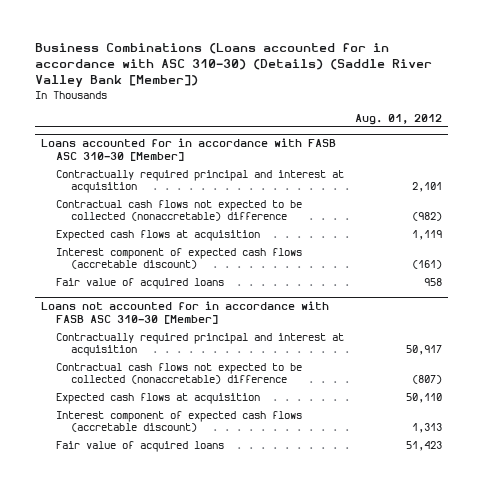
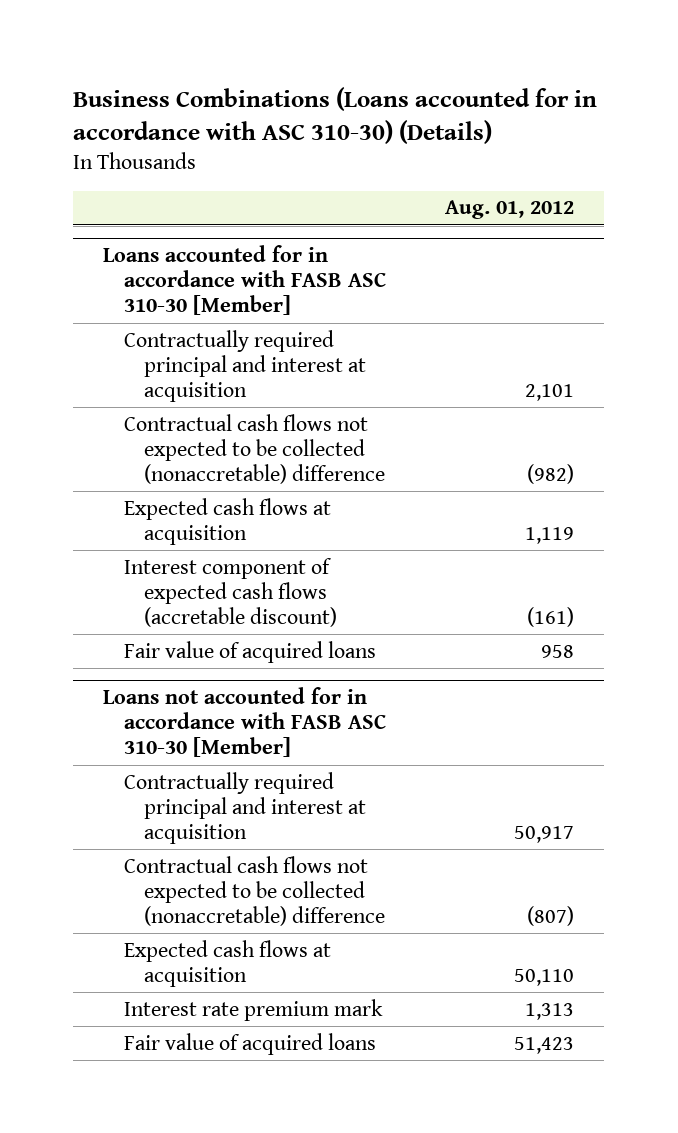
[35,42,433,88] Business Combinations (Loans accounted for in accordance with ASC 310-30) (Details) (Saddle River Valley Bank [Member]) -> [73,86,598,145] Business Combinations (Loans accounted for in accordance with ASC 310-30) (Details)
[56,410,303,433] Interest component of expected cash flows (accretable discount) -> [123,998,383,1021] Interest rate premium mark

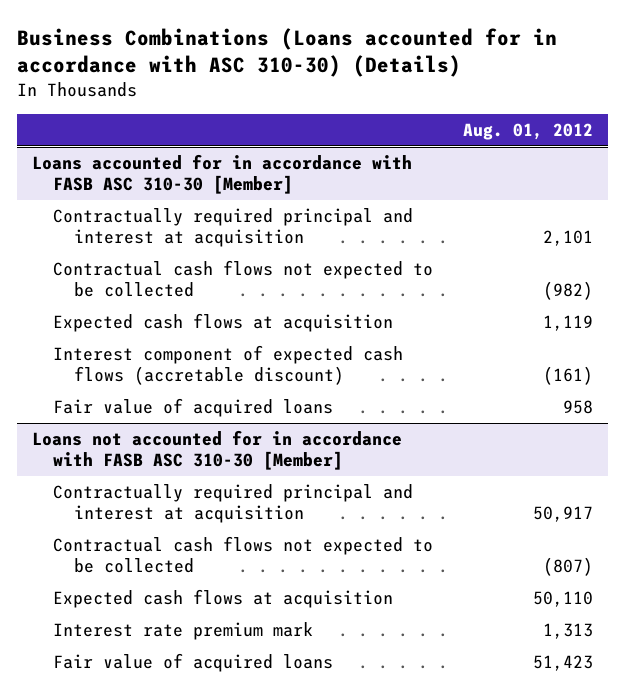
[123,413,385,484] Contractual cash flows not expected to be collected (nonaccretable) difference -> [53,260,434,298] Contractual cash flows not expected to be collected
[123,855,385,926] Contractual cash flows not expected to be collected (nonaccretable) difference -> [53,536,434,574] Contractual cash flows not expected to be collected

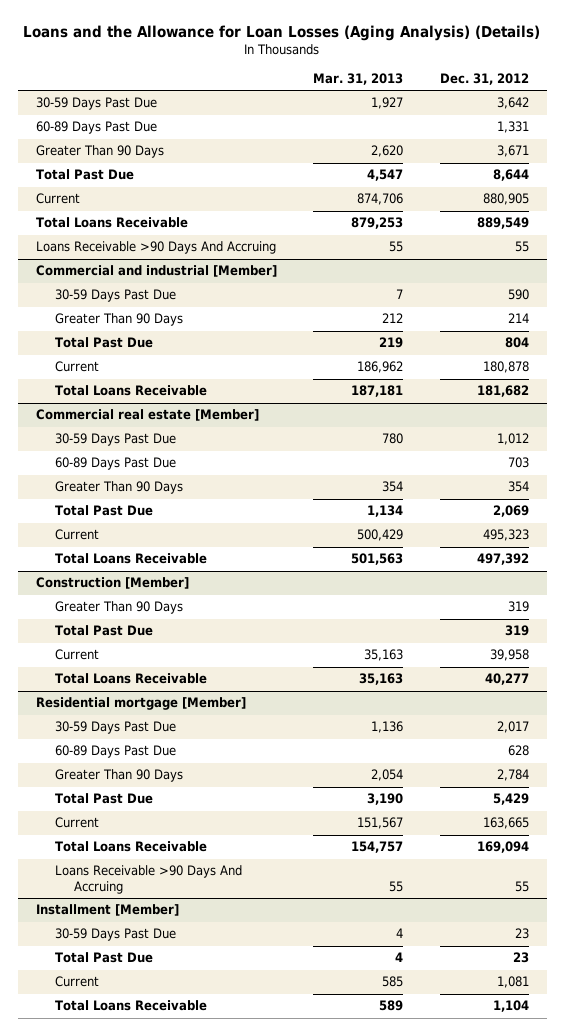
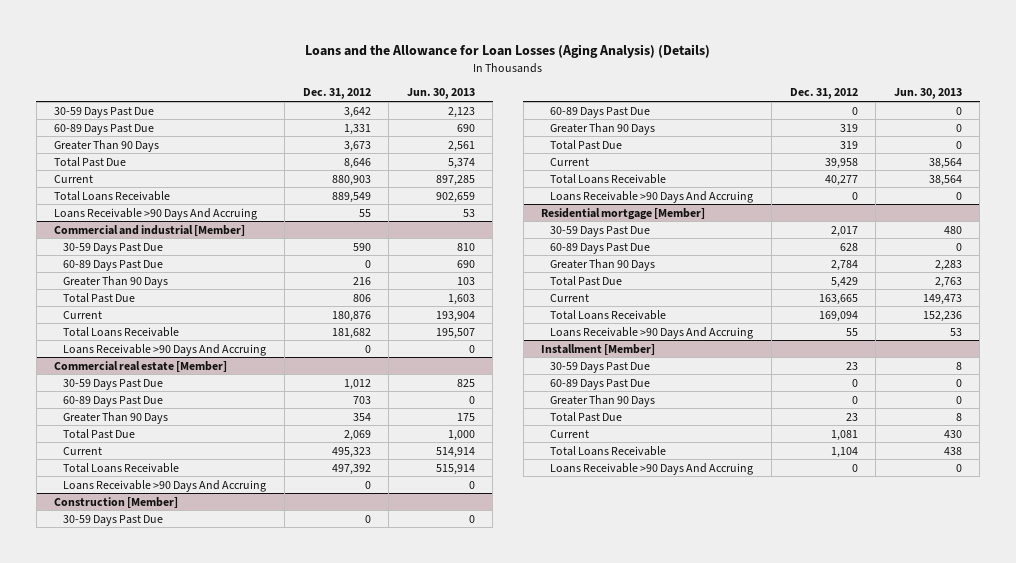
[313,73,404,86] Mar. 31, 2013 -> none
none -> [406,88,475,100] Jun. 30, 2013
[496,145,529,158] 3,671 -> [343,140,371,152] 3,673
[492,169,529,182] 8,644 -> [343,157,371,169] 8,646
[482,193,529,206] 880,905 -> [331,174,371,186] 880,903
none -> [63,259,164,271] 60-89 Days Past Due
[507,313,529,324] 214 -> [352,276,371,285] 216
[504,337,529,349] 804 -> [352,293,371,302] 806
[482,361,529,374] 180,878 -> [331,310,371,322] 180,876
none -> [63,343,267,356] Loans Receivable >90 Days And Accruing
none -> [63,479,267,492] Loans Receivable >90 Days And Accruing
none -> [63,514,164,526] 30-59 Days Past Due
none -> [550,106,651,118] 60-89 Days Past Due
none -> [550,190,754,203] Loans Receivable >90 Days And Accruing
none -> [550,378,651,390] 60-89 Days Past Due
none -> [550,394,656,407] Greater Than 90 Days
none -> [550,462,754,475] Loans Receivable >90 Days And Accruing

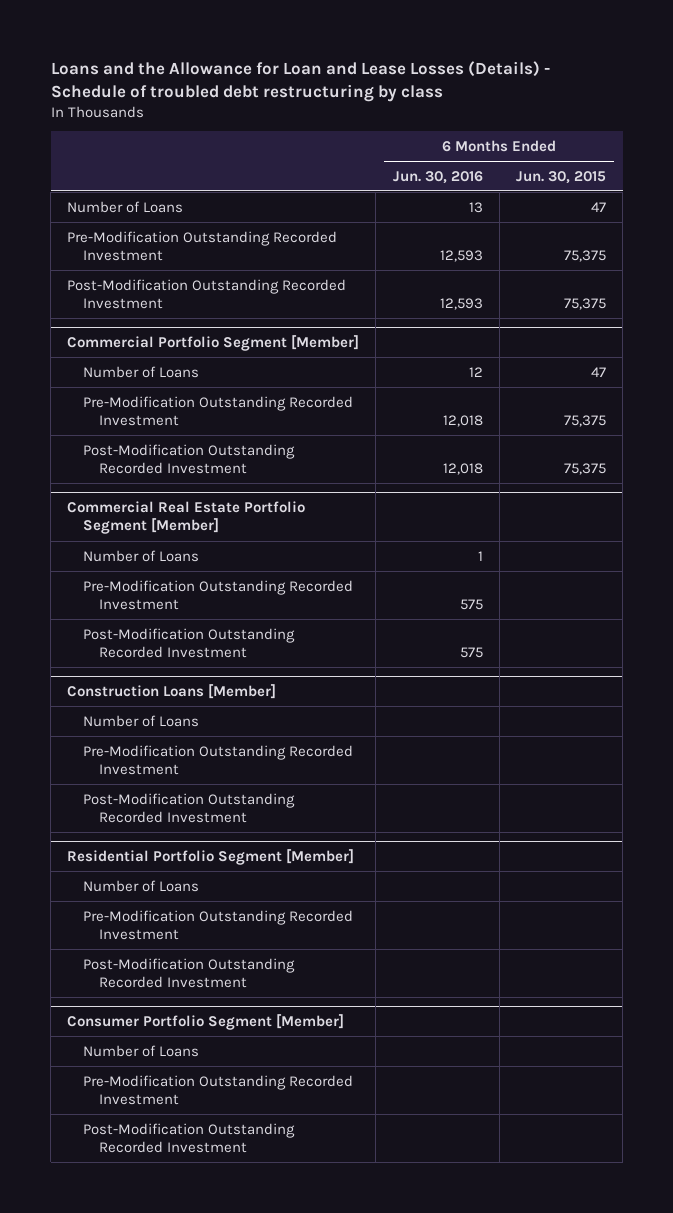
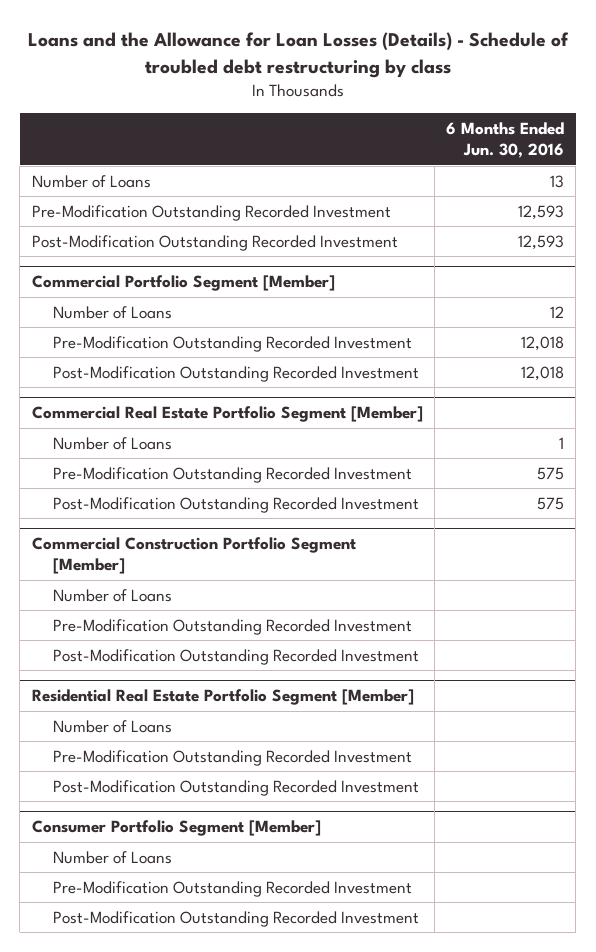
[50,60,550,102] Loans and the Allowance for Loan and Lease Losses (Details) - Schedule of troubled debt restructuring by class -> [27,32,569,79] Loans and the Allowance for Loan Losses (Details) - Schedule of troubled debt restructuring by class
[515,170,606,184] Jun. 30, 2015 -> none
[67,683,277,699] Construction Loans [Member] -> [31,537,356,575] Commercial Construction Portfolio Segment [Member]
[67,848,355,865] Residential Portfolio Segment [Member] -> [31,689,414,706] Residential Real Estate Portfolio Segment [Member]

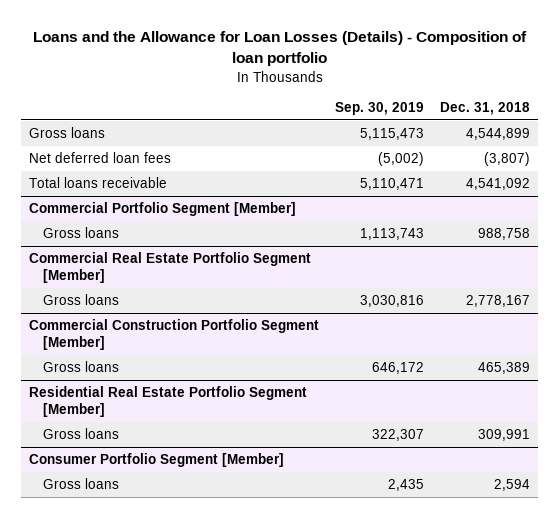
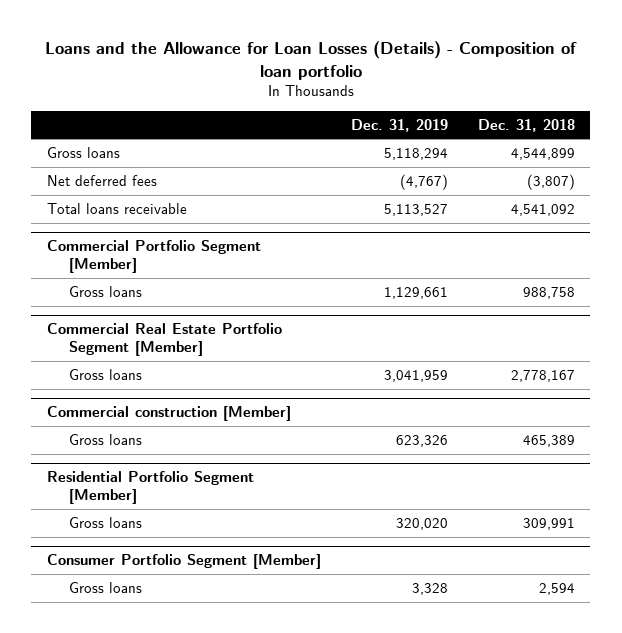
[335,102,425,116] Sep. 30, 2019 -> none
none -> [350,118,448,132] Dec. 31, 2019
[29,152,172,164] Net deferred loan fees -> [46,174,157,186] Net deferred fees
[29,319,320,351] Commercial Construction Portfolio Segment [Member] -> [46,405,291,421] Commercial construction [Member]
[29,386,308,418] Residential Real Estate Portfolio Segment [Member] -> [46,470,254,504] Residential Portfolio Segment [Member]

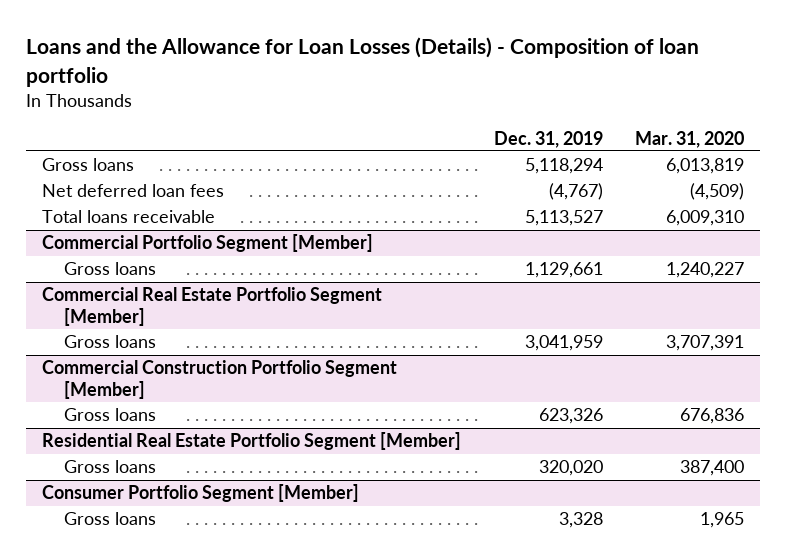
[478,118,576,132] Dec. 31, 2018 -> none
none -> [635,130,745,148] Mar. 31, 2020
[46,174,157,186] Net deferred fees -> [42,184,225,198] Net deferred loan fees
[46,405,291,421] Commercial construction [Member] -> [42,360,398,399] Commercial Construction Portfolio Segment [Member]
[46,470,254,504] Residential Portfolio Segment [Member] -> [42,432,462,451] Residential Real Estate Portfolio Segment [Member]

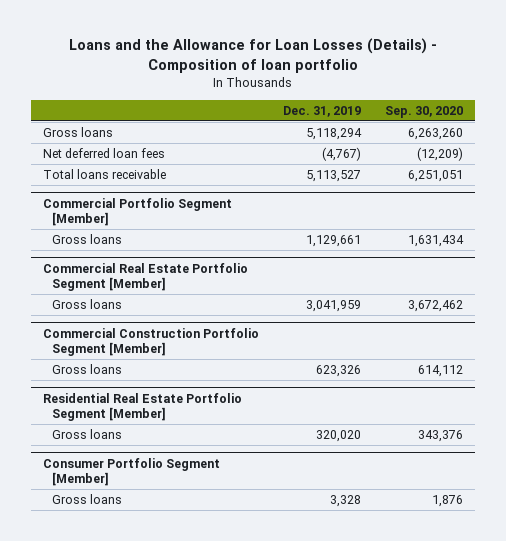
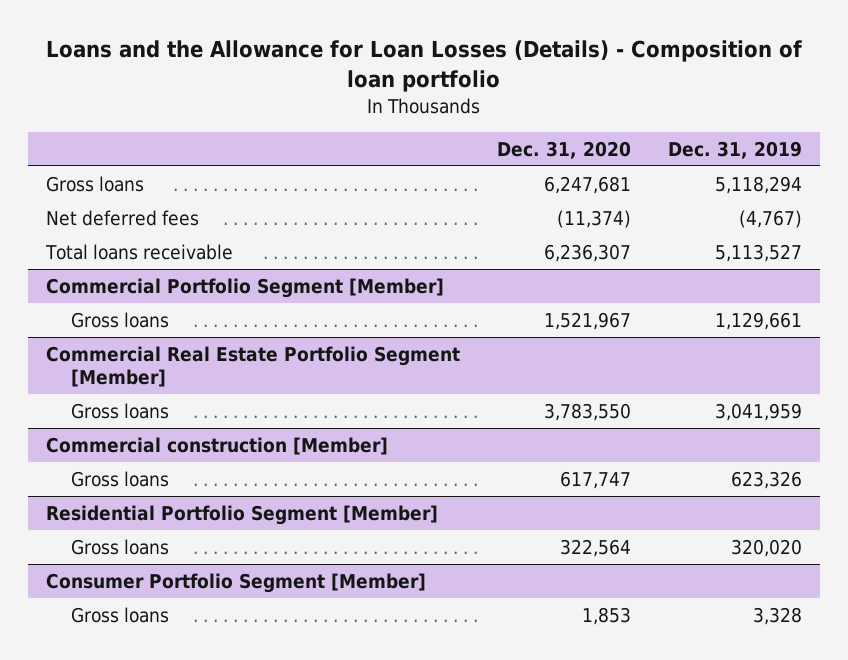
[384,105,463,118] Sep. 30, 2020 -> none
none -> [496,140,631,159] Dec. 31, 2020
[42,147,165,158] Net deferred loan fees -> [45,209,199,226] Net deferred fees
[42,327,259,356] Commercial Construction Portfolio Segment [Member] -> [45,436,388,455] Commercial construction [Member]
[42,392,242,421] Residential Real Estate Portfolio Segment [Member] -> [45,504,438,525] Residential Portfolio Segment [Member]

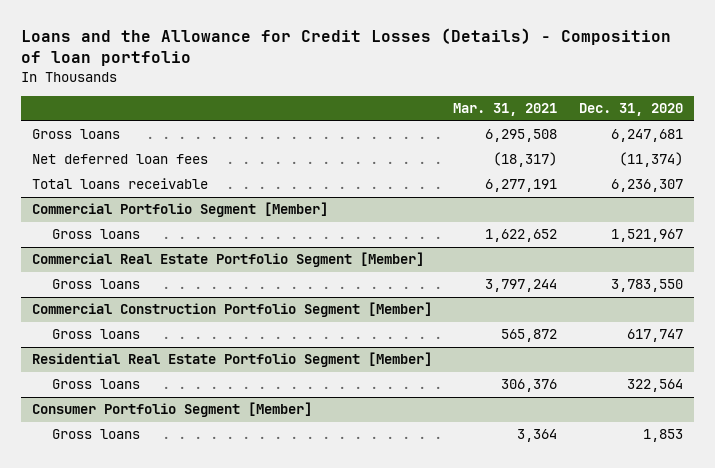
[45,40,802,92] Loans and the Allowance for Loan Losses (Details) - Composition of loan portfolio -> [20,28,671,67] Loans and the Allowance for Credit Losses (Details) - Composition of loan portfolio
[667,140,802,159] Dec. 31, 2019 -> none
none -> [453,103,558,117] Mar. 31, 2021
[45,209,199,226] Net deferred fees -> [31,154,208,165] Net deferred loan fees
[45,436,388,455] Commercial construction [Member] -> [31,302,432,318] Commercial Construction Portfolio Segment [Member]
[45,504,438,525] Residential Portfolio Segment [Member] -> [31,352,432,368] Residential Real Estate Portfolio Segment [Member]

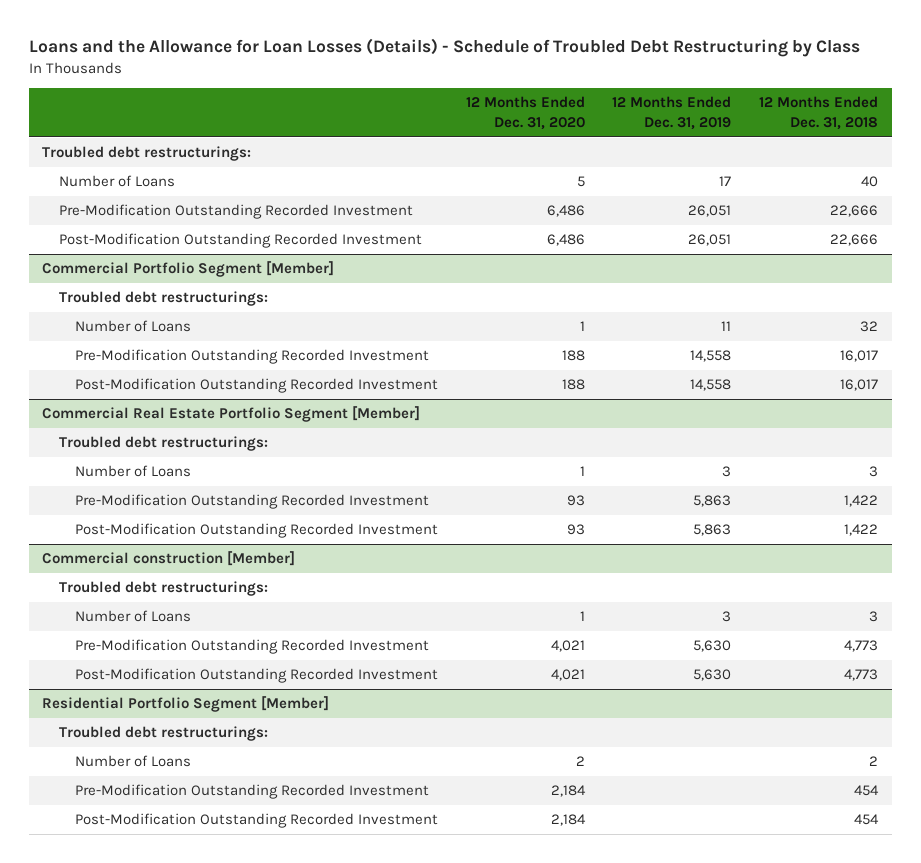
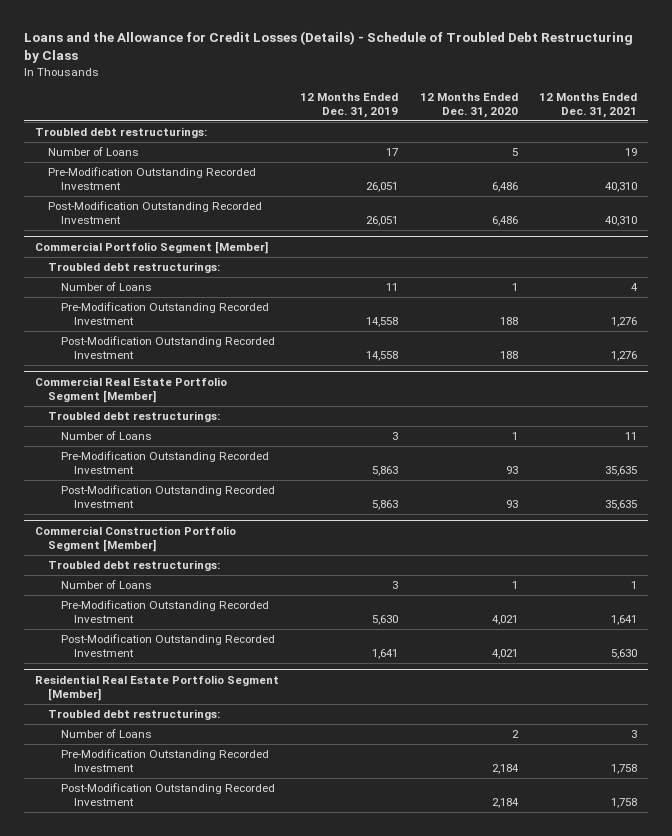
[28,38,860,58] Loans and the Allowance for Loan Losses (Details) - Schedule of Troubled Debt Restructuring by Class -> [24,31,634,63] Loans and the Allowance for Credit Losses (Details) - Schedule of Troubled Debt Restructuring by Class
[759,96,879,130] 12 Months Ended Dec. 31, 2018 -> none
none -> [539,93,638,119] 12 Months Ended Dec. 31, 2021
[42,551,296,567] Commercial construction [Member] -> [34,525,236,552] Commercial Construction Portfolio Segment [Member]
[693,669,732,682] 5,630 -> [372,648,399,659] 1,641
[42,696,330,713] Residential Portfolio Segment [Member] -> [34,674,279,701] Residential Real Estate Portfolio Segment [Member]

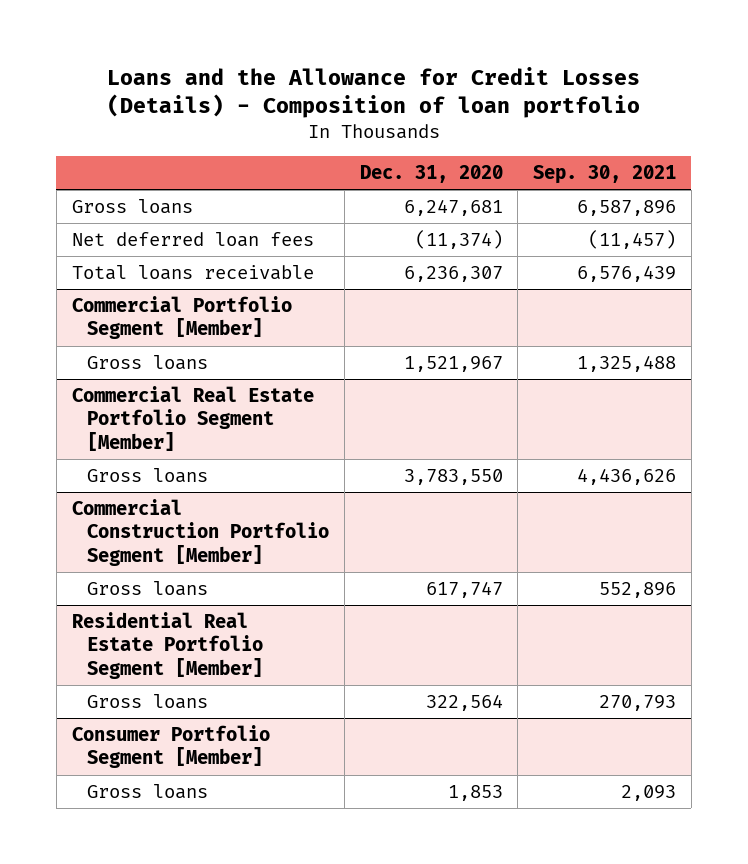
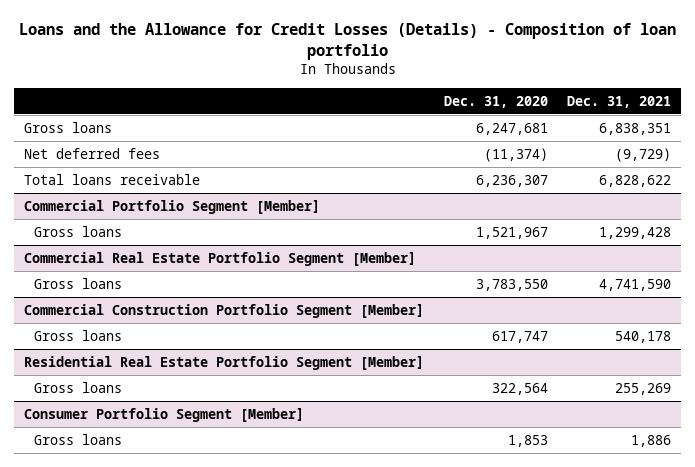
[533,164,677,184] Sep. 30, 2021 -> none
none -> [567,95,672,108] Dec. 31, 2021
[71,231,314,247] Net deferred loan fees -> [23,147,160,159] Net deferred fees

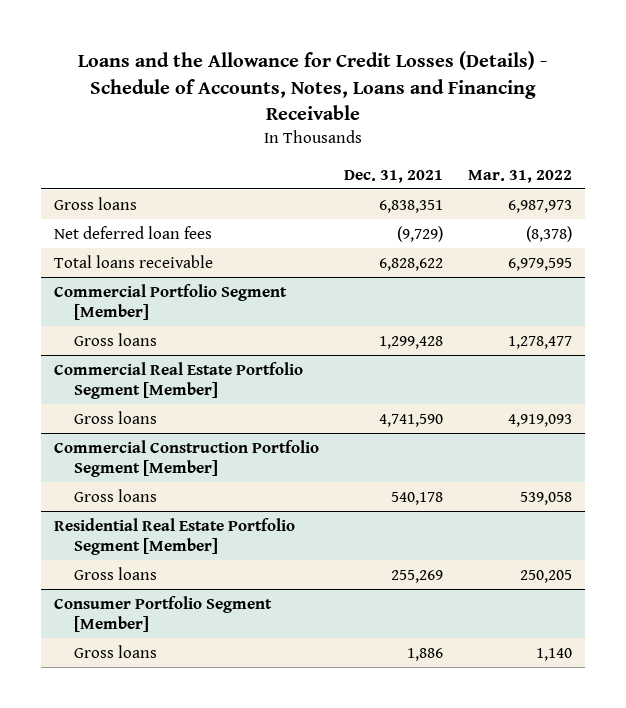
[18,23,676,61] Loans and the Allowance for Credit Losses (Details) - Composition of loan portfolio -> [78,51,548,121] Loans and the Allowance for Credit Losses (Details) - Schedule of Accounts, Notes, Loans and Financing Receivable
[443,95,548,108] Dec. 31, 2020 -> none
none -> [468,169,573,183] Mar. 31, 2022
[23,147,160,159] Net deferred fees -> [53,225,212,239] Net deferred loan fees

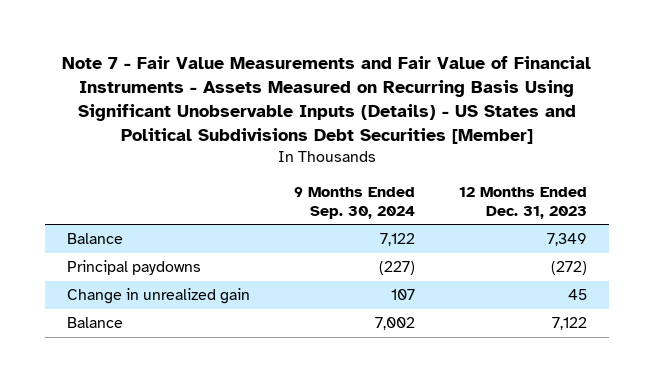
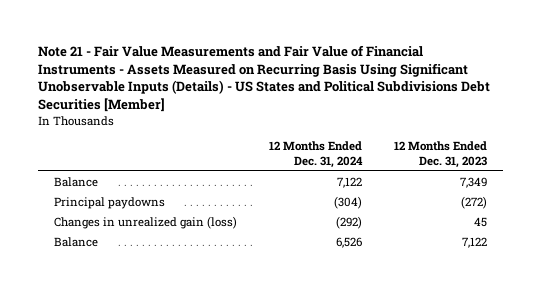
[62,56,592,145] Note 7 - Fair Value Measurements and Fair Value of Financial Instruments - Assets Measured on Recurring Basis Using Significant Unobservable Inputs (Details) - US States and Political Subdivisions Debt Securities [Member] -> [37,44,490,113] Note 21 - Fair Value Measurements and Fair Value of Financial Instruments - Assets Measured on Recurring Basis Using Significant Unobservable Inputs (Details) - US States and Political Subdivisions Debt Securities [Member]
[294,186,416,219] 9 Months Ended Sep. 30, 2024 -> none
none -> [268,141,363,168] 12 Months Ended Dec. 31, 2024
[67,288,251,305] Change in unrealized gain -> [53,216,237,230] Changes in unrealized gain (loss)

